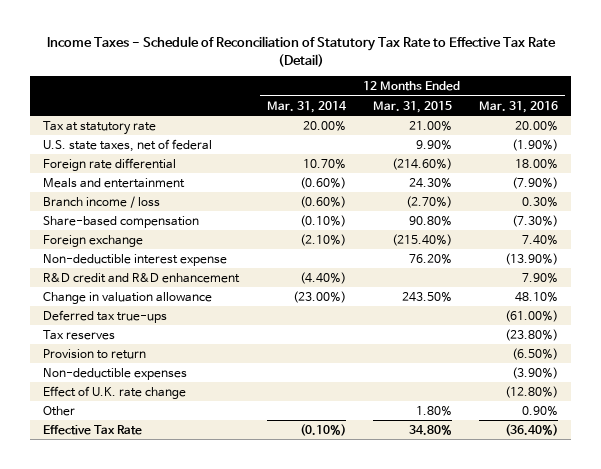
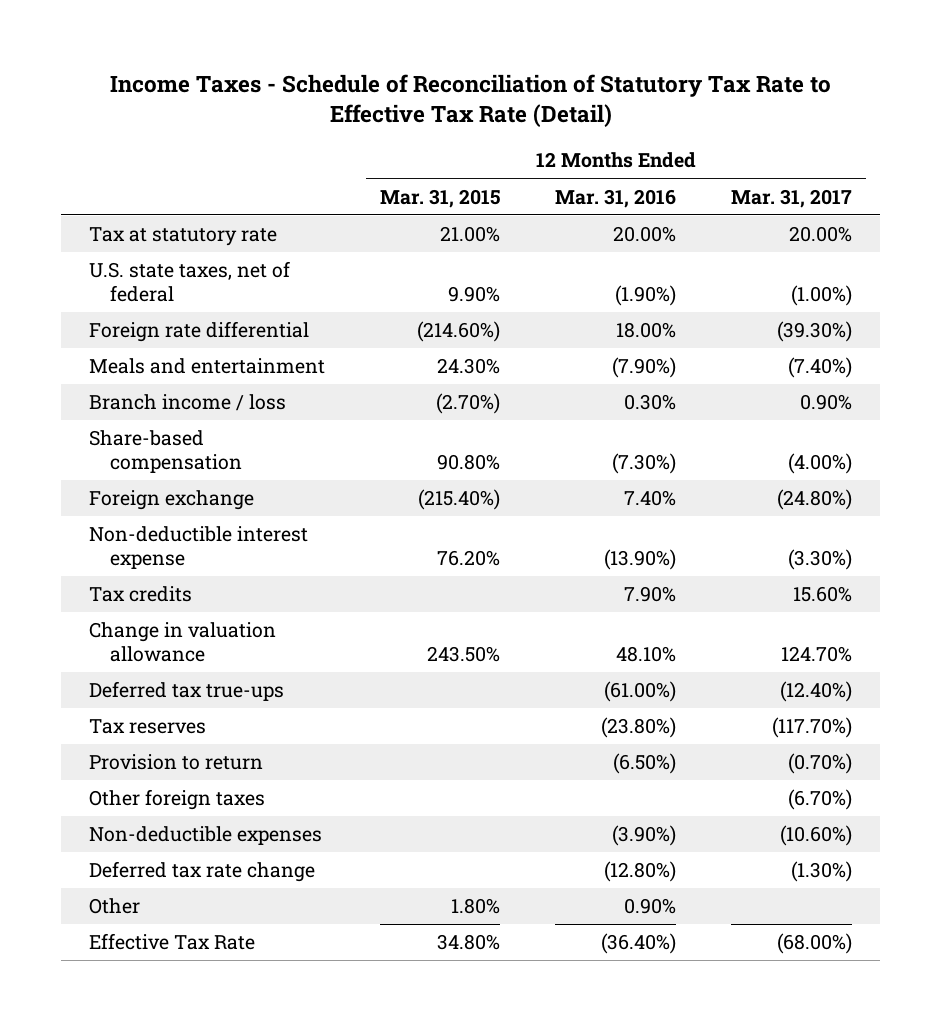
[266,100,347,113] Mar. 31, 2014 -> none
none -> [731,188,853,208] Mar. 31, 2017
[43,272,241,283] R&D credit and R&D enhancement -> none
none -> [88,586,192,603] Tax credits
none -> [88,789,265,811] Other foreign taxes
[43,385,187,399] Effect of U.K. rate change -> [88,861,315,883] Deferred tax rate change

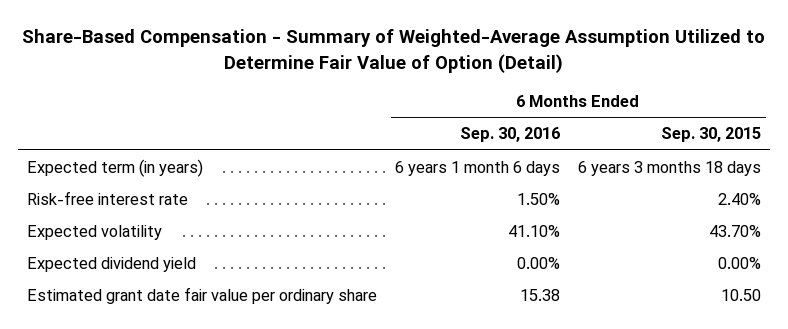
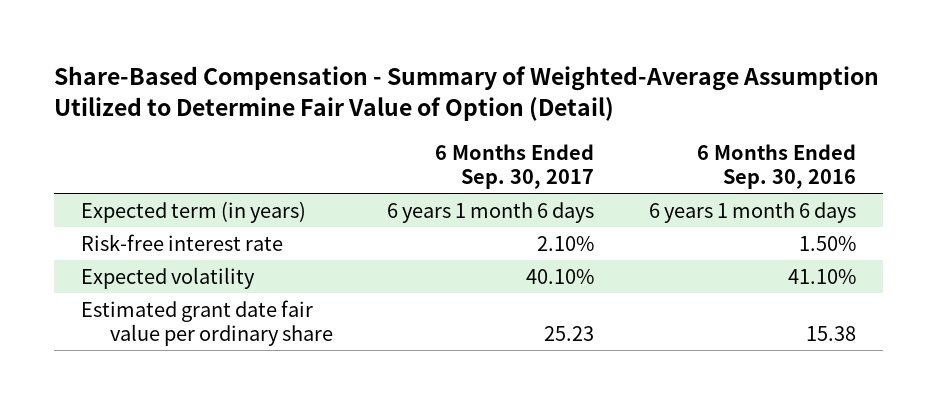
[661,127,762,143] Sep. 30, 2015 -> none
none -> [435,143,595,189] 6 Months Ended Sep. 30, 2017
[27,256,197,272] Expected dividend yield -> none

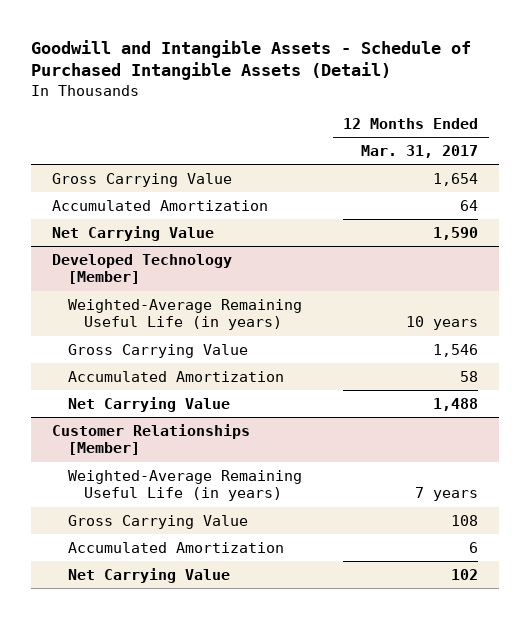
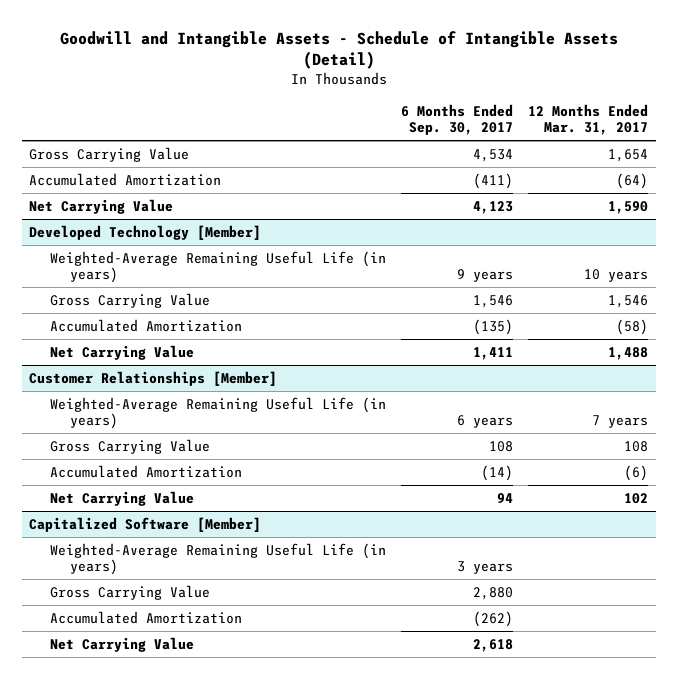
[30,39,471,81] Goodwill and Intangible Assets - Schedule of Purchased Intangible Assets (Detail) -> [59,30,618,70] Goodwill and Intangible Assets - Schedule of Intangible Assets (Detail)
none -> [400,103,513,136] 6 Months Ended Sep. 30, 2017
[460,199,479,211] 64 -> [616,172,649,189] (64)
[460,370,479,382] 58 -> [616,318,649,335] (58)
[469,541,479,553] 6 -> [624,464,649,481] (6)
none -> [29,516,262,532] Capitalized Software [Member]
none -> [49,542,386,576] Weighted-Average Remaining Useful Life (in years)
none -> [49,584,210,600] Gross Carrying Value
none -> [49,610,242,624] Accumulated Amortization
none -> [49,636,194,652] Net Carrying Value

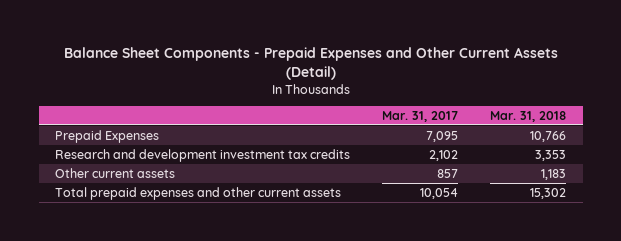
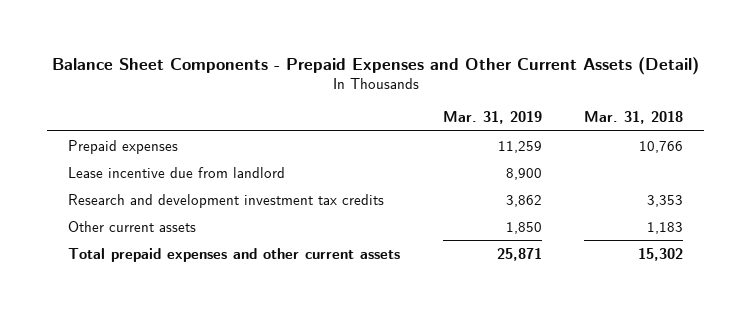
[382,110,459,122] Mar. 31, 2017 -> none
none -> [442,111,542,125] Mar. 31, 2019
[54,129,159,143] Prepaid Expenses -> [68,139,179,154] Prepaid expenses
none -> [68,166,286,178] Lease incentive due from landlord

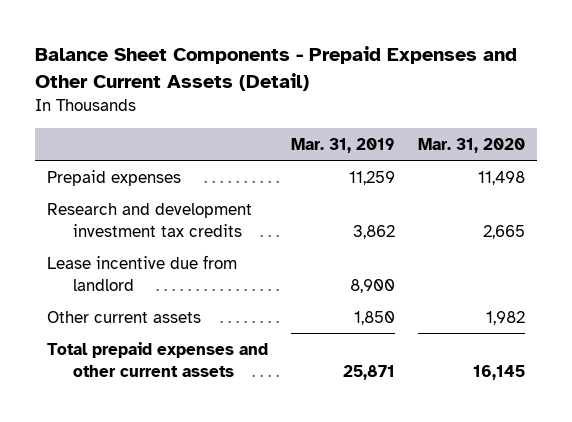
[583,111,683,125] Mar. 31, 2018 -> none
none -> [418,137,526,153] Mar. 31, 2020
[68,166,286,178] Lease incentive due from landlord -> [46,254,237,291] Lease incentive due from landlord

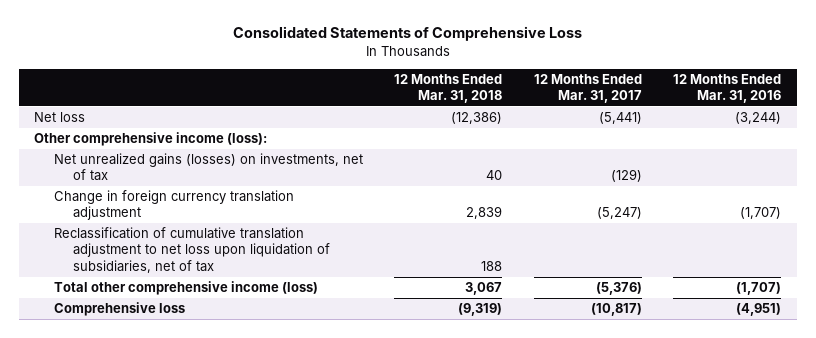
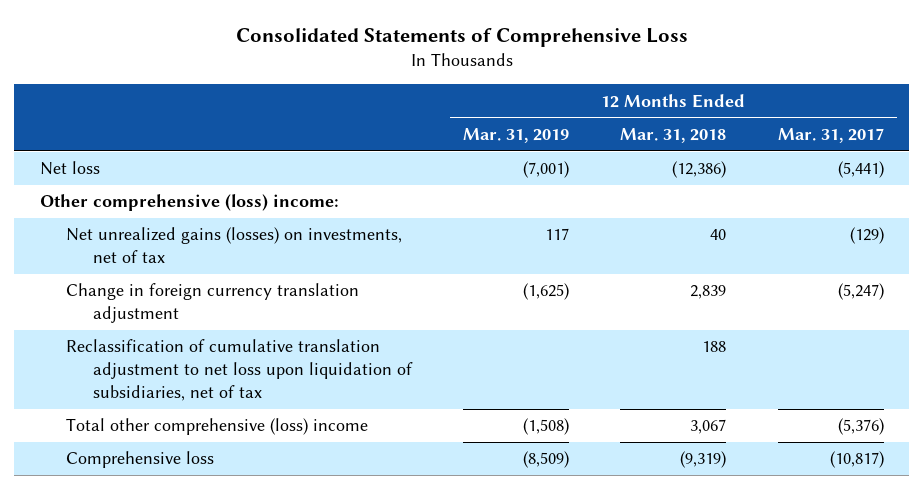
[673,73,782,104] 12 Months Ended Mar. 31, 2016 -> none
none -> [463,127,570,143] Mar. 31, 2019
[34,132,268,147] Other comprehensive income (loss): -> [40,194,340,212] Other comprehensive (loss) income:
[53,281,318,296] Total other comprehensive income (loss) -> [66,418,369,436] Total other comprehensive (loss) income

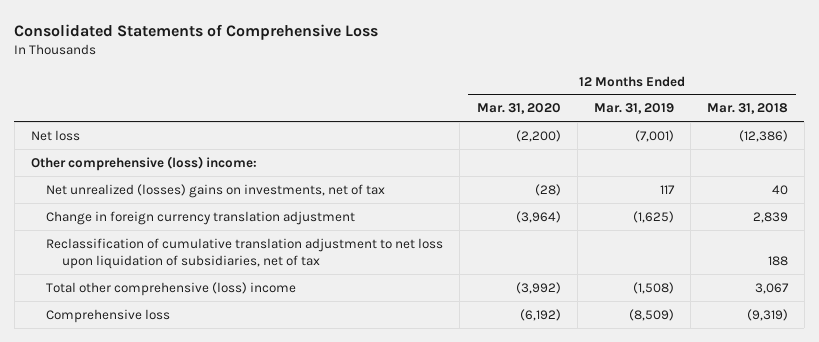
[777,127,884,143] Mar. 31, 2017 -> none
none -> [476,103,561,115] Mar. 31, 2020
[66,227,403,264] Net unrealized gains (losses) on investments, net of tax -> [46,183,386,198] Net unrealized (losses) gains on investments, net of tax

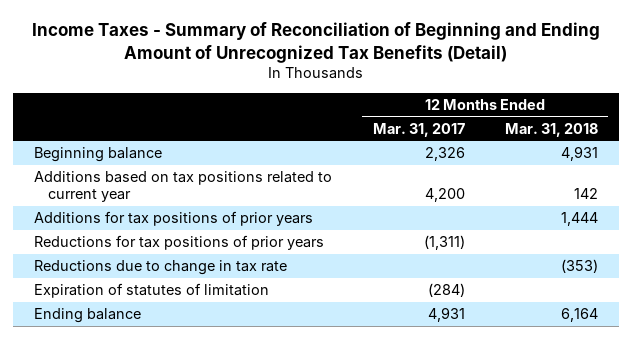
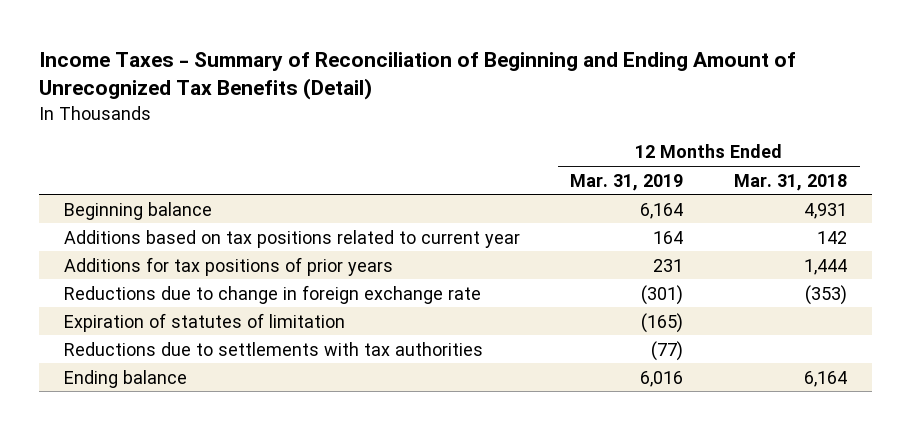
[372,122,465,137] Mar. 31, 2017 -> none
none -> [570,173,684,191] Mar. 31, 2019
[33,235,324,251] Reductions for tax positions of prior years -> none
[33,260,287,276] Reductions due to change in tax rate -> [64,284,482,304] Reductions due to change in foreign exchange rate
none -> [64,341,484,356] Reductions due to settlements with tax authorities

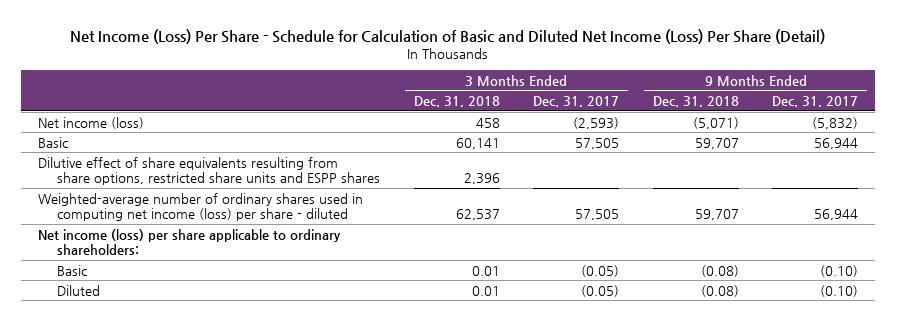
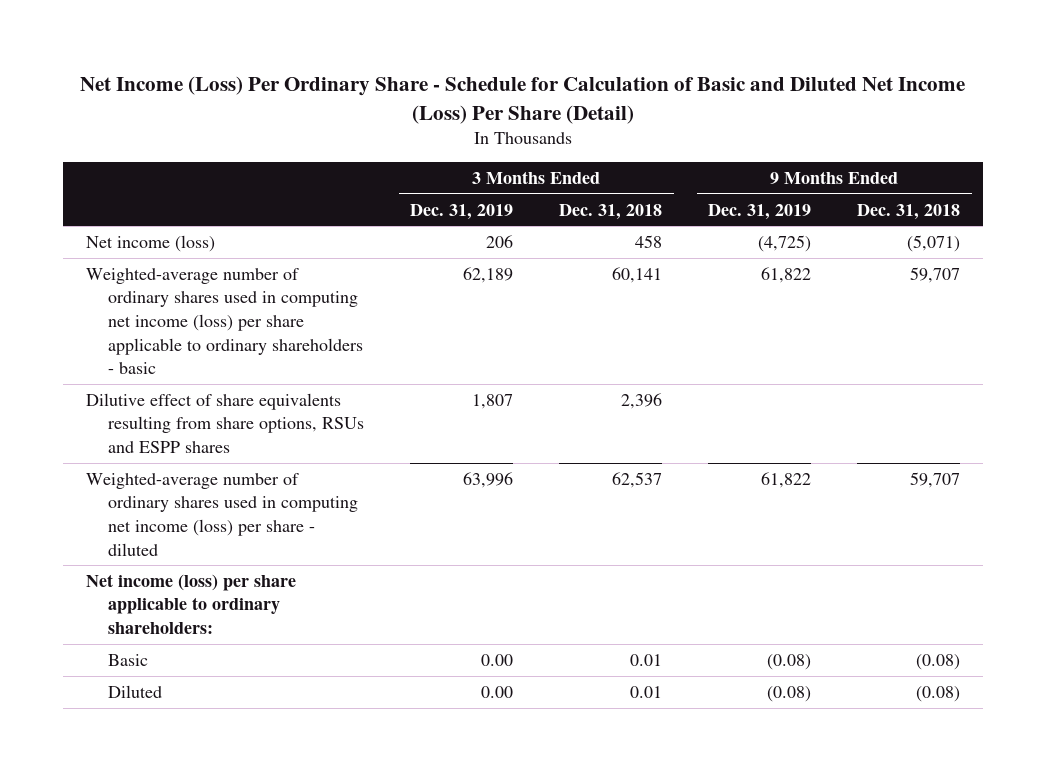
[70,28,826,44] Net Income (Loss) Per Share - Schedule for Calculation of Basic and Diluted Net Income (Loss) Per Share (Detail) -> [80,76,966,124] Net Income (Loss) Per Ordinary Share - Schedule for Calculation of Basic and Diluted Net Income (Loss) Per Share (Detail)
[533,95,620,107] Dec. 31, 2017 -> none
[772,95,859,107] Dec. 31, 2017 -> none
none -> [410,203,514,220] Dec. 31, 2019
none -> [708,203,812,220] Dec. 31, 2019
[38,136,69,148] Basic -> [86,267,364,375] Weighted-average number of ordinary shares used in computing net income (loss) per share applicable to ordinary shareholders - basic
[38,156,381,186] Dilutive effect of share equivalents resulting from share options, restricted share units and ESPP shares -> [86,392,365,454] Dilutive effect of share equivalents resulting from share options, RSUs and ESPP shares

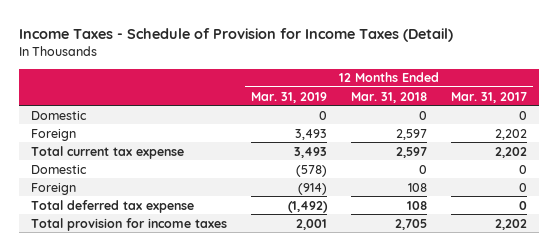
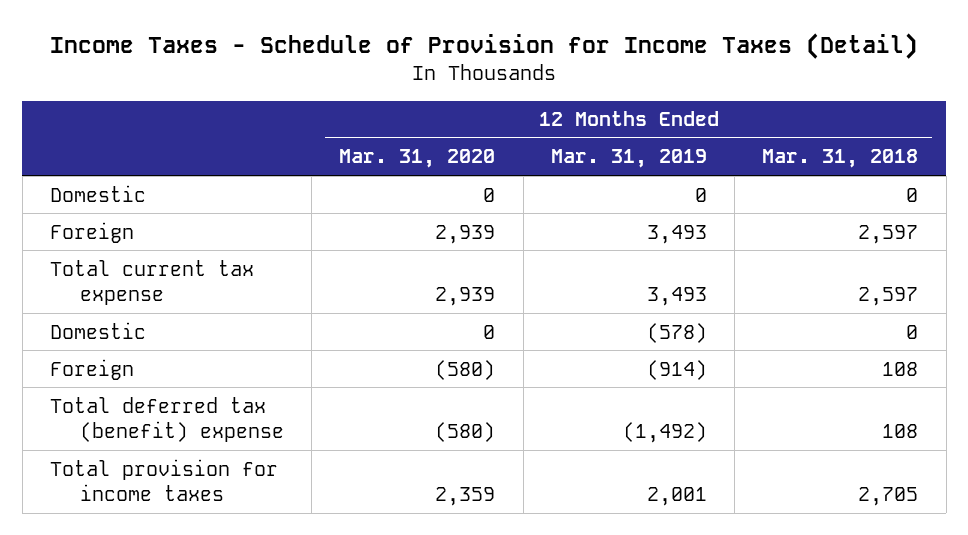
[451,91,528,103] Mar. 31, 2017 -> none
none -> [339,149,496,169] Mar. 31, 2020
[31,199,195,213] Total deferred tax expense -> [50,396,284,443] Total deferred tax (benefit) expense

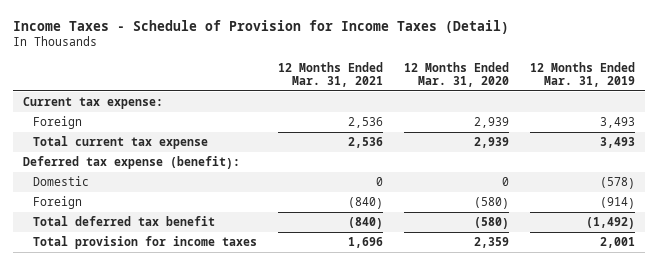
[762,149,919,169] Mar. 31, 2018 -> none
none -> [277,61,383,87] 12 Months Ended Mar. 31, 2021
[50,184,147,202] Domestic -> none
none -> [23,96,164,109] Current tax expense:
none -> [23,155,241,169] Deferred tax expense (benefit):
[50,396,284,443] Total deferred tax (benefit) expense -> [32,215,215,226] Total deferred tax benefit

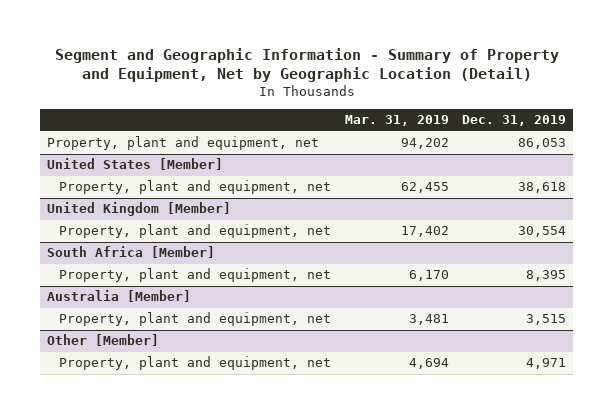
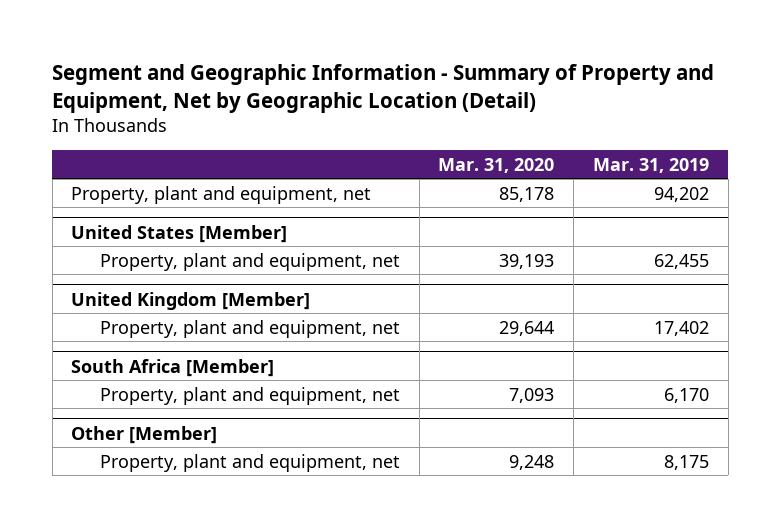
[462,115,567,127] Dec. 31, 2019 -> none
none -> [438,157,555,173] Mar. 31, 2020
[46,290,191,303] Australia [Member] -> none
[59,312,332,327] Property, plant and equipment, net -> none
[408,358,449,370] 4,694 -> [663,454,709,470] 8,175

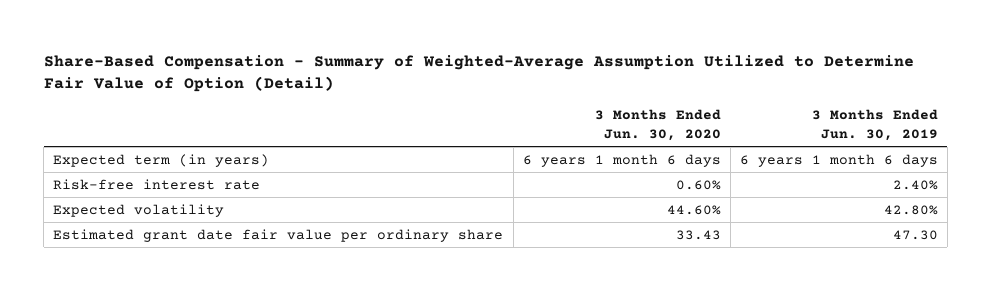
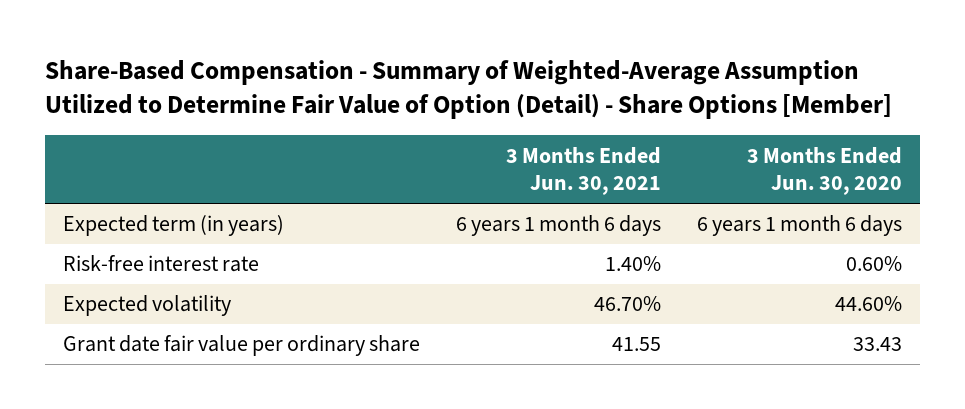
[43,55,914,93] Share-Based Compensation - Summary of Weighted-Average Assumption Utilized to Determine Fair Value of Option (Detail) -> [44,60,892,120] Share-Based Compensation - Summary of Weighted-Average Assumption Utilized to Determine Fair Value of Option (Detail) - Share Options [Member]
[811,109,938,141] 3 Months Ended Jun. 30, 2019 -> none
none -> [505,146,661,196] 3 Months Ended Jun. 30, 2021
[53,228,504,242] Estimated grant date fair value per ordinary share -> [62,335,420,357] Grant date fair value per ordinary share

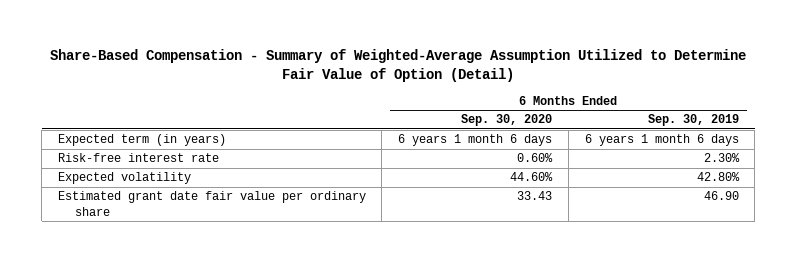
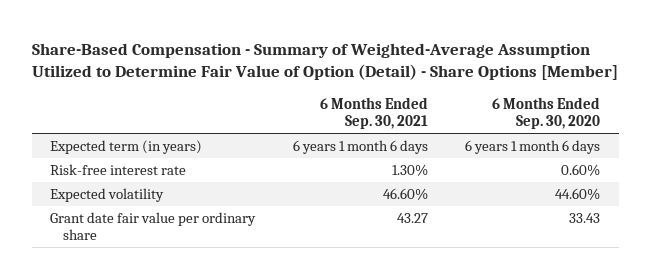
[50,49,747,83] Share-Based Compensation - Summary of Weighted-Average Assumption Utilized to Determine Fair Value of Option (Detail) -> [31,42,618,81] Share-Based Compensation - Summary of Weighted-Average Assumption Utilized to Determine Fair Value of Option (Detail) - Share Options [Member]
[647,114,739,127] Sep. 30, 2019 -> none
none -> [319,96,428,130] 6 Months Ended Sep. 30, 2021
[57,191,366,216] Estimated grant date fair value per ordinary share -> [50,211,257,241] Grant date fair value per ordinary share

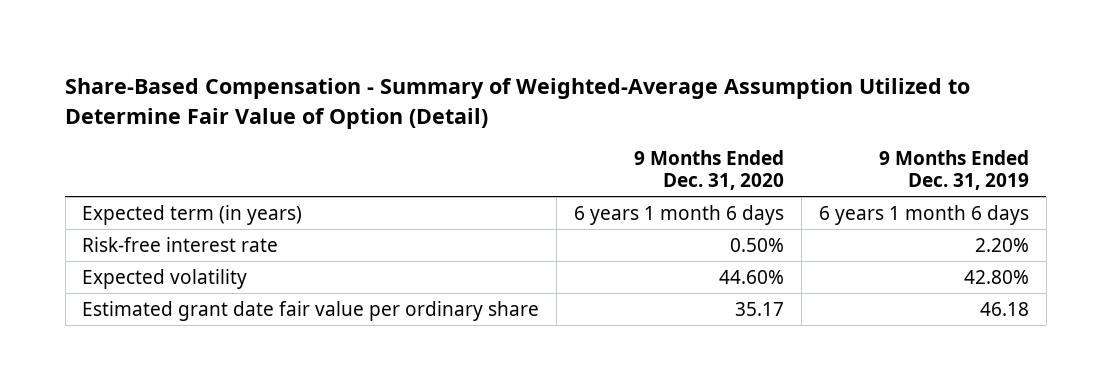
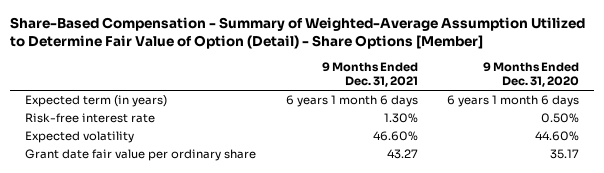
[65,78,971,129] Share-Based Compensation - Summary of Weighted-Average Assumption Utilized to Determine Fair Value of Option (Detail) -> [10,17,586,50] Share-Based Compensation - Summary of Weighted-Average Assumption Utilized to Determine Fair Value of Option (Detail) - Share Options [Member]
[878,150,1029,190] 9 Months Ended Dec. 31, 2019 -> none
none -> [321,62,418,88] 9 Months Ended Dec. 31, 2021
[82,300,540,321] Estimated grant date fair value per ordinary share -> [25,149,257,162] Grant date fair value per ordinary share

